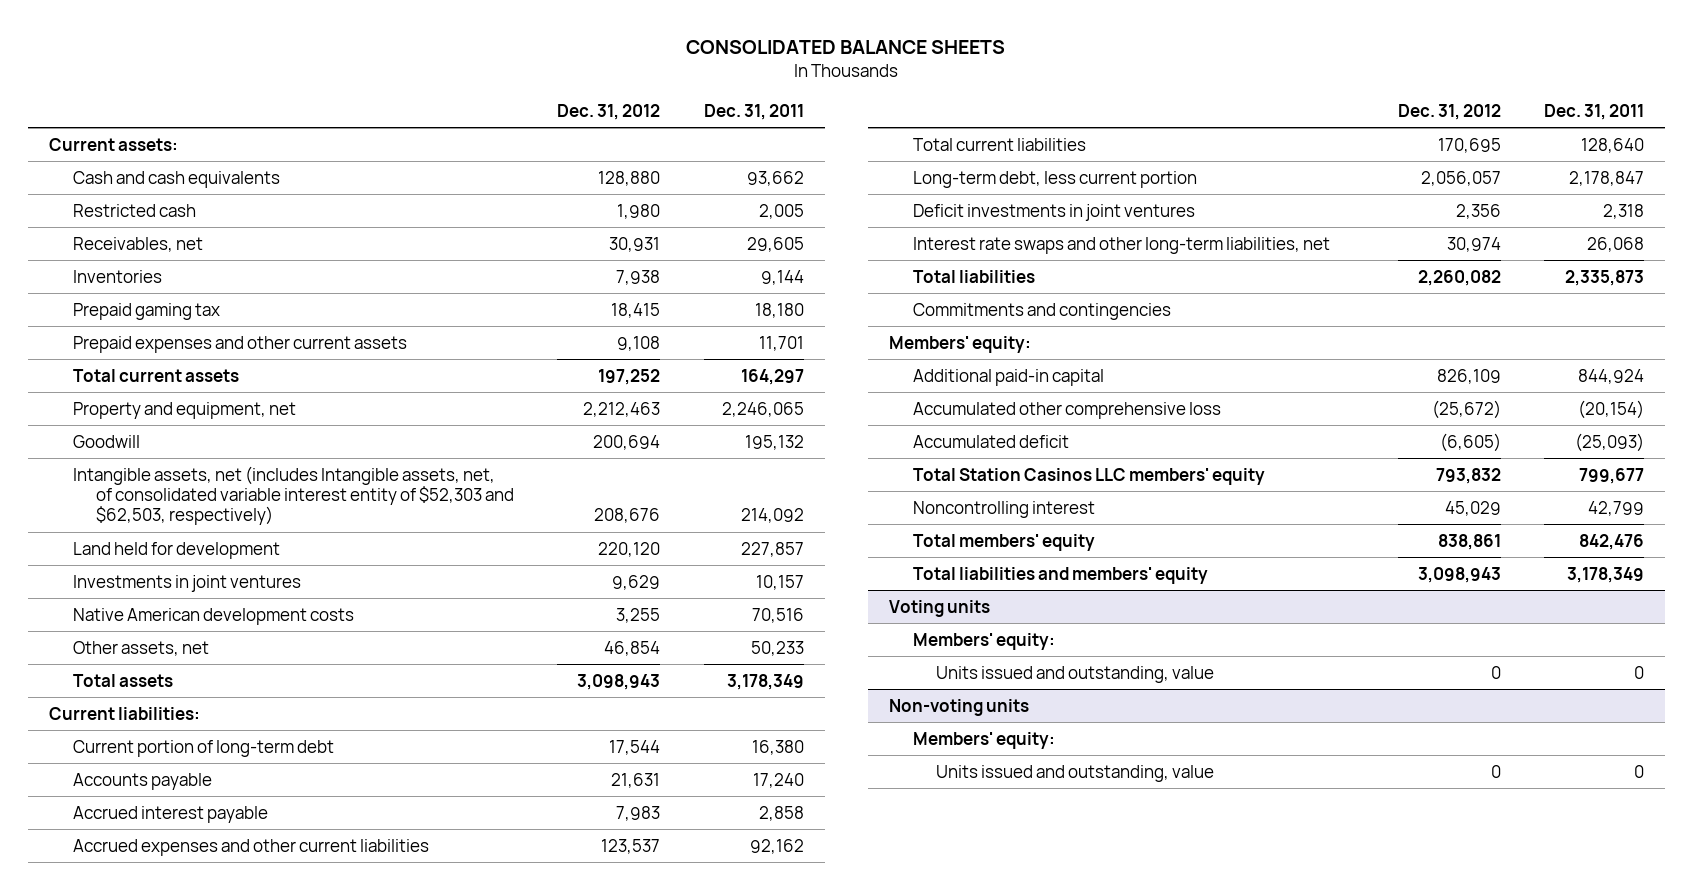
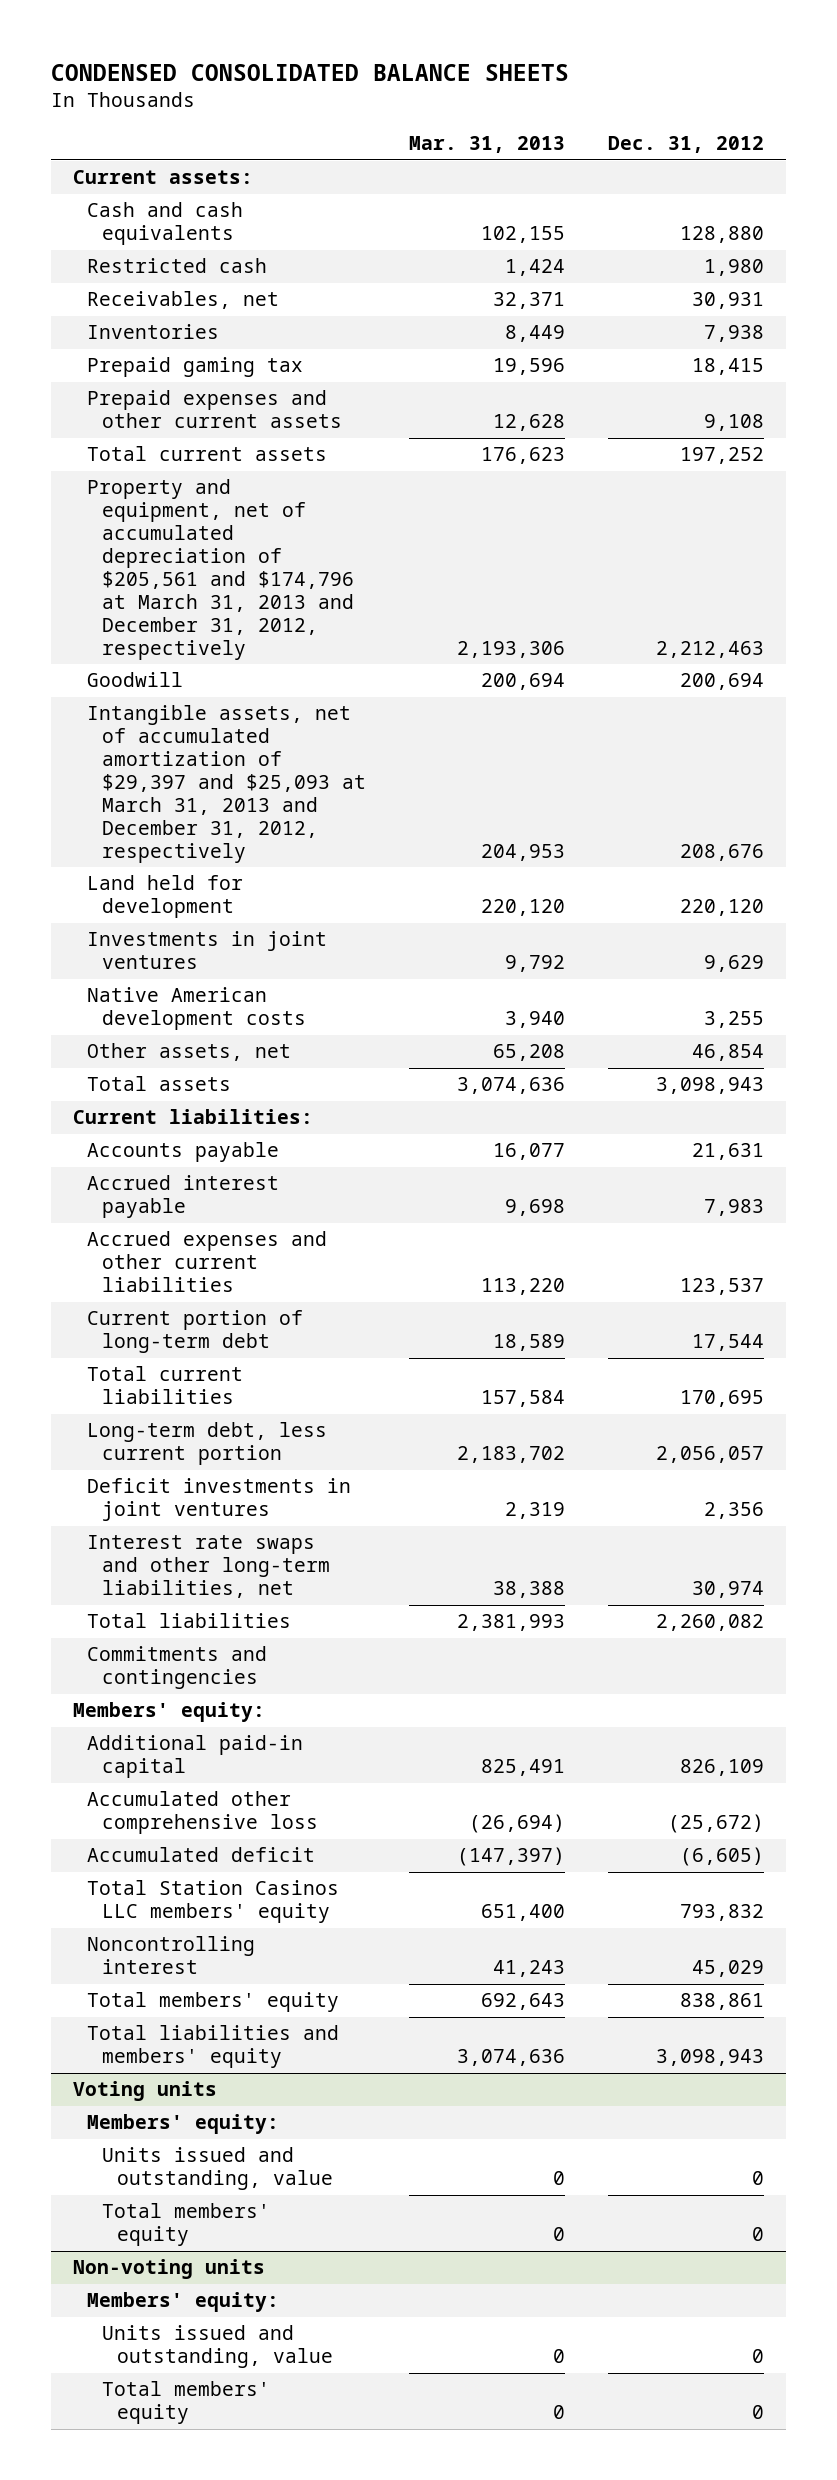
[686,39,1006,54] CONSOLIDATED BALANCE SHEETS -> [51,64,570,82] CONDENSED CONSOLIDATED BALANCE SHEETS
[703,103,804,120] Dec. 31, 2011 -> none
none -> [409,136,566,154] Mar. 31, 2013
[72,401,296,419] Property and equipment, net -> [87,479,354,660] Property and equipment, net of accumulated depreciation of $205,561 and $174,796 at March 31, 2013 and December 31, 2012, respectively
[72,465,515,526] Intangible assets, net (includes Intangible assets, net, of consolidated variable interest entity of $52,303 and $62,503, respectively) -> [87,705,366,863] Intangible assets, net of accumulated amortization of $29,397 and $25,093 at March 31, 2013 and December 31, 2012, respectively
[72,739,334,757] Current portion of long-term debt -> [87,1310,304,1354] Current portion of long-term debt
none -> [101,2203,270,2247] Total members' equity
none -> [101,2381,270,2425] Total members' equity

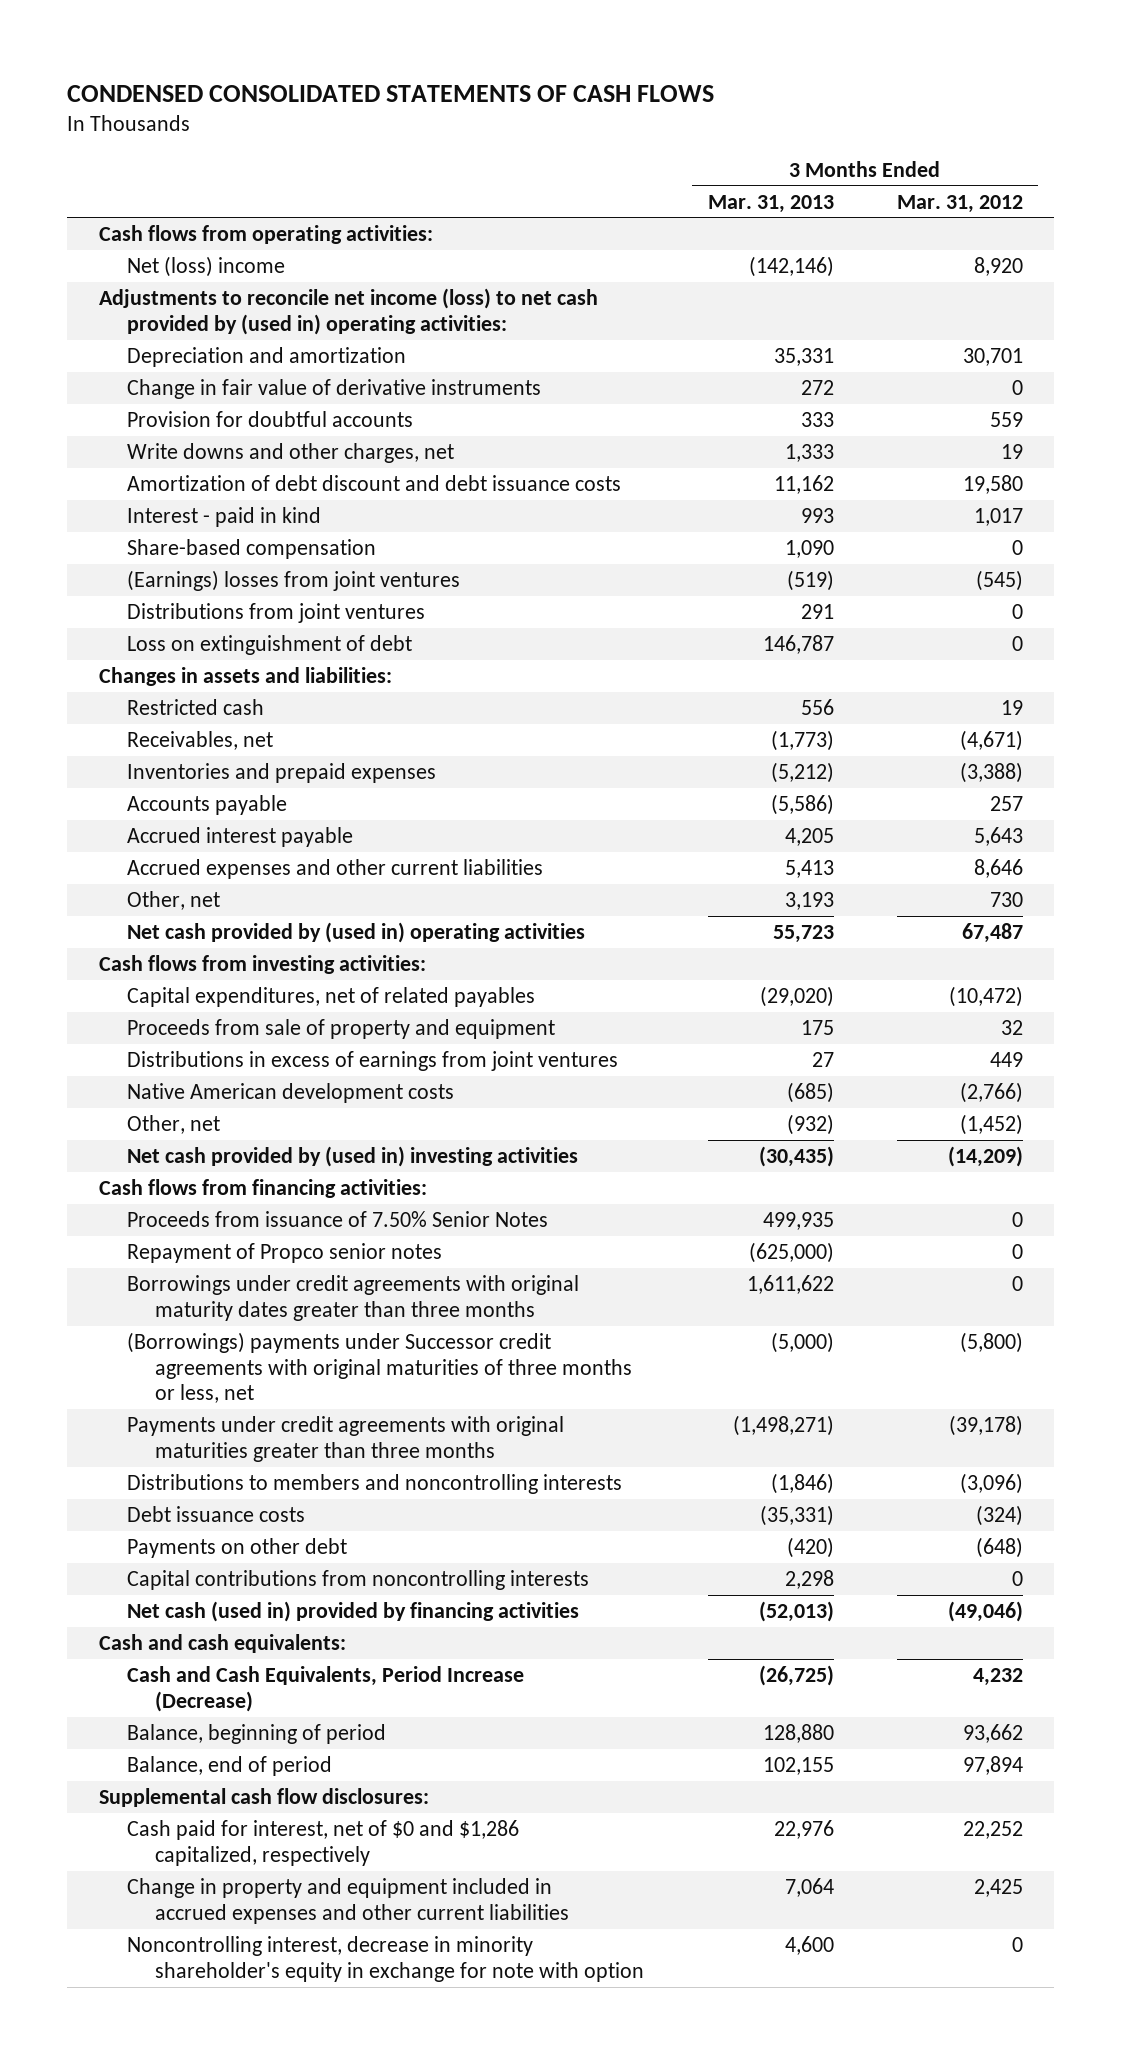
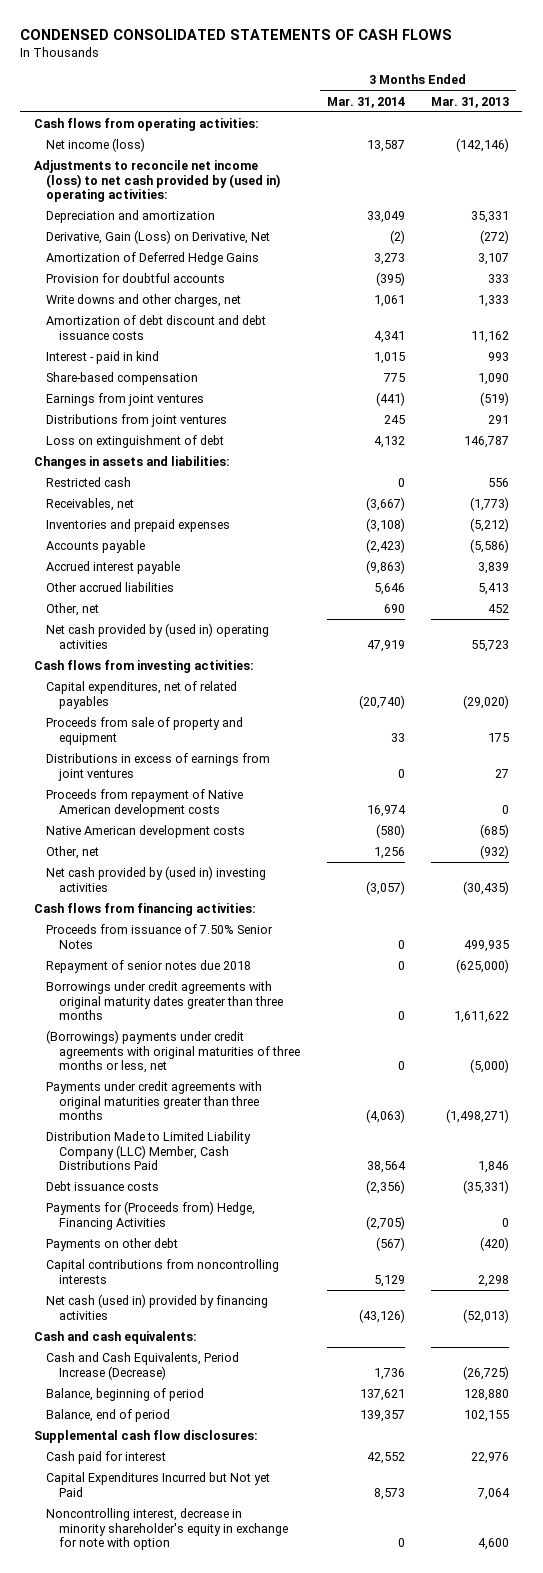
[896,194,1023,213] Mar. 31, 2012 -> none
none -> [326,96,405,108] Mar. 31, 2014
[127,256,286,278] Net (loss) income -> [46,138,146,153] Net income (loss)
[127,379,542,400] Change in fair value of derivative instruments -> none
none -> [46,230,271,245] Derivative, Gain (Loss) on Derivative, Net
none -> [46,252,260,266] Amortization of Deferred Hedge Gains
[127,570,461,592] (Earnings) losses from joint ventures -> [46,393,205,407] Earnings from joint ventures
[784,828,834,847] 4,205 -> [478,562,510,575] 3,839
[127,859,544,880] Accrued expenses and other current liabilities -> [46,582,175,593] Other accrued liabilities
[784,892,834,911] 3,193 -> [488,604,510,614] 452
none -> [46,789,244,817] Proceeds from repayment of Native American development costs
[127,1243,443,1264] Repayment of Propco senior notes -> [46,960,252,974] Repayment of senior notes due 2018
[127,1332,633,1404] (Borrowings) payments under Successor credit agreements with original maturities of three months or less, net -> [46,1030,301,1073] (Borrowings) payments under credit agreements with original maturities of three months or less, net
[127,1474,623,1495] Distributions to members and noncontrolling interests -> none
none -> [46,1131,252,1170] Distribution Made to Limited Liability Company (LLC) Member, Cash Distributions Paid
none -> [46,1201,256,1230] Payments for (Proceeds from) Hedge, Financing Activities
[127,1820,520,1866] Cash paid for interest, net of $0 and $1,286 capitalized, respectively -> [46,1451,167,1465] Cash paid for interest
[127,1878,570,1924] Change in property and equipment included in accrued expenses and other current liabilities -> [46,1472,271,1497] Capital Expenditures Incurred but Not yet Paid

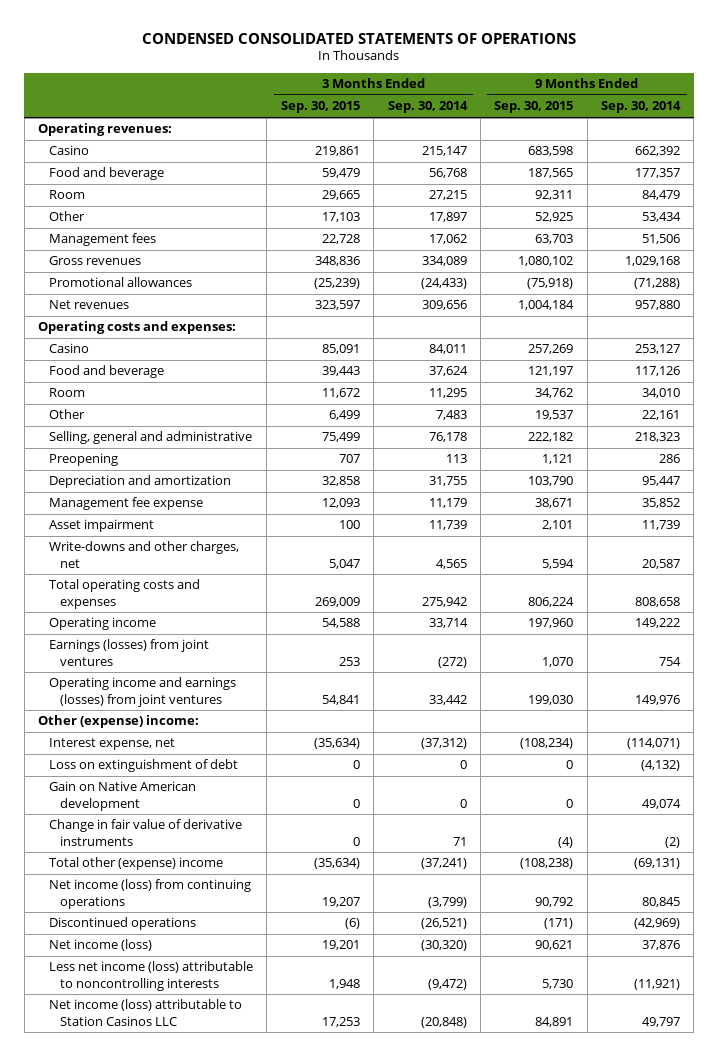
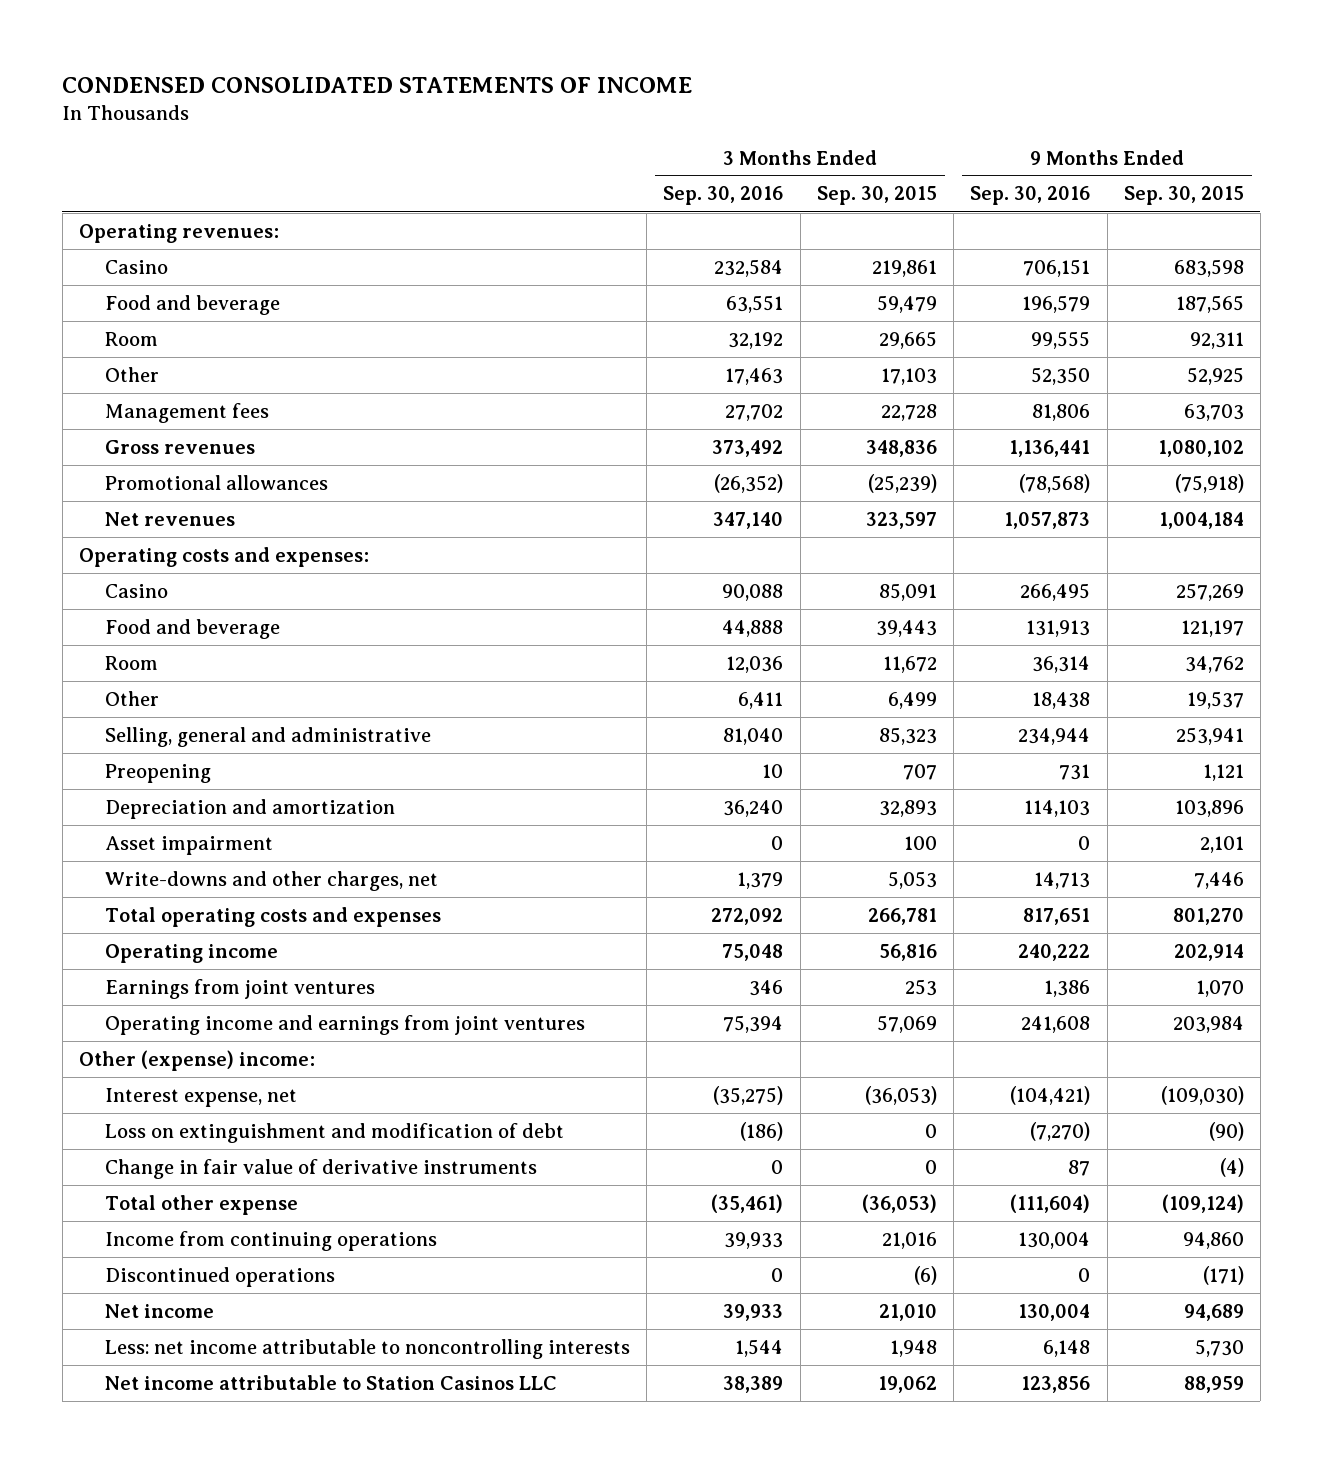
[142,32,577,44] CONDENSED CONSOLIDATED STATEMENTS OF OPERATIONS -> [62,77,693,94] CONDENSED CONSOLIDATED STATEMENTS OF INCOME
[387,101,468,114] Sep. 30, 2014 -> none
[600,101,681,114] Sep. 30, 2014 -> none
none -> [663,186,784,206] Sep. 30, 2016
none -> [970,186,1091,206] Sep. 30, 2016
[321,432,360,443] 75,499 -> [878,726,937,745] 85,323
[528,432,574,443] 222,182 -> [1175,726,1244,745] 253,941
[49,497,204,511] Management fee expense -> none
[321,476,360,487] 32,858 -> [878,799,937,817] 32,893
[528,476,574,487] 103,790 -> [1174,799,1244,817] 103,896
[328,558,360,569] 5,047 -> [887,870,937,889] 5,053
[542,558,575,569] 5,594 -> [1193,871,1244,889] 7,446
[314,596,360,607] 269,009 -> [867,907,937,925] 266,781
[528,596,575,607] 806,224 -> [1172,907,1244,925] 801,270
[321,618,360,629] 54,588 -> [878,943,937,961] 56,816
[528,618,574,629] 197,960 -> [1173,943,1244,961] 202,914
[49,639,210,666] Earnings (losses) from joint ventures -> [104,978,375,999] Earnings from joint ventures
[49,677,237,707] Operating income and earnings (losses) from joint ventures -> [104,1014,585,1035] Operating income and earnings from joint ventures
[321,694,360,705] 54,841 -> [876,1014,937,1033] 57,069
[528,694,574,705] 199,030 -> [1172,1015,1244,1033] 203,984
[49,781,197,811] Gain on Native American development -> none
[313,738,360,750] (35,634) -> [864,1085,937,1105] (36,053)
[520,738,574,750] (108,234) -> [1160,1085,1244,1105] (109,030)
[49,759,239,773] Loss on extinguishment of debt -> [104,1122,564,1143] Loss on extinguishment and modification of debt
[566,760,574,770] 0 -> [1208,1121,1244,1141] (90)
[49,857,224,871] Total other (expense) income -> [104,1194,298,1215] Total other expense
[313,858,360,870] (35,634) -> [861,1193,937,1213] (36,053)
[520,858,574,870] (108,238) -> [1161,1193,1244,1213] (109,124)
[49,879,252,909] Net income (loss) from continuing operations -> [104,1230,437,1251] Income from continuing operations
[321,896,360,907] 19,207 -> [881,1231,937,1249] 21,016
[535,896,574,907] 90,792 -> [1182,1231,1244,1249] 94,860
[49,939,153,952] Net income (loss) -> [104,1303,214,1318] Net income
[321,940,360,951] 19,201 -> [878,1303,937,1321] 21,010
[535,940,574,951] 90,621 -> [1183,1303,1244,1321] 94,689
[49,961,254,991] Less net income (loss) attributable to noncontrolling interests -> [104,1338,630,1359] Less: net income attributable to noncontrolling interests
[49,999,243,1026] Net income (loss) attributable to Station Casinos LLC -> [104,1374,557,1390] Net income attributable to Station Casinos LLC
[321,1016,360,1027] 17,253 -> [877,1375,937,1393] 19,062
[535,1016,574,1027] 84,891 -> [1183,1375,1244,1393] 88,959

